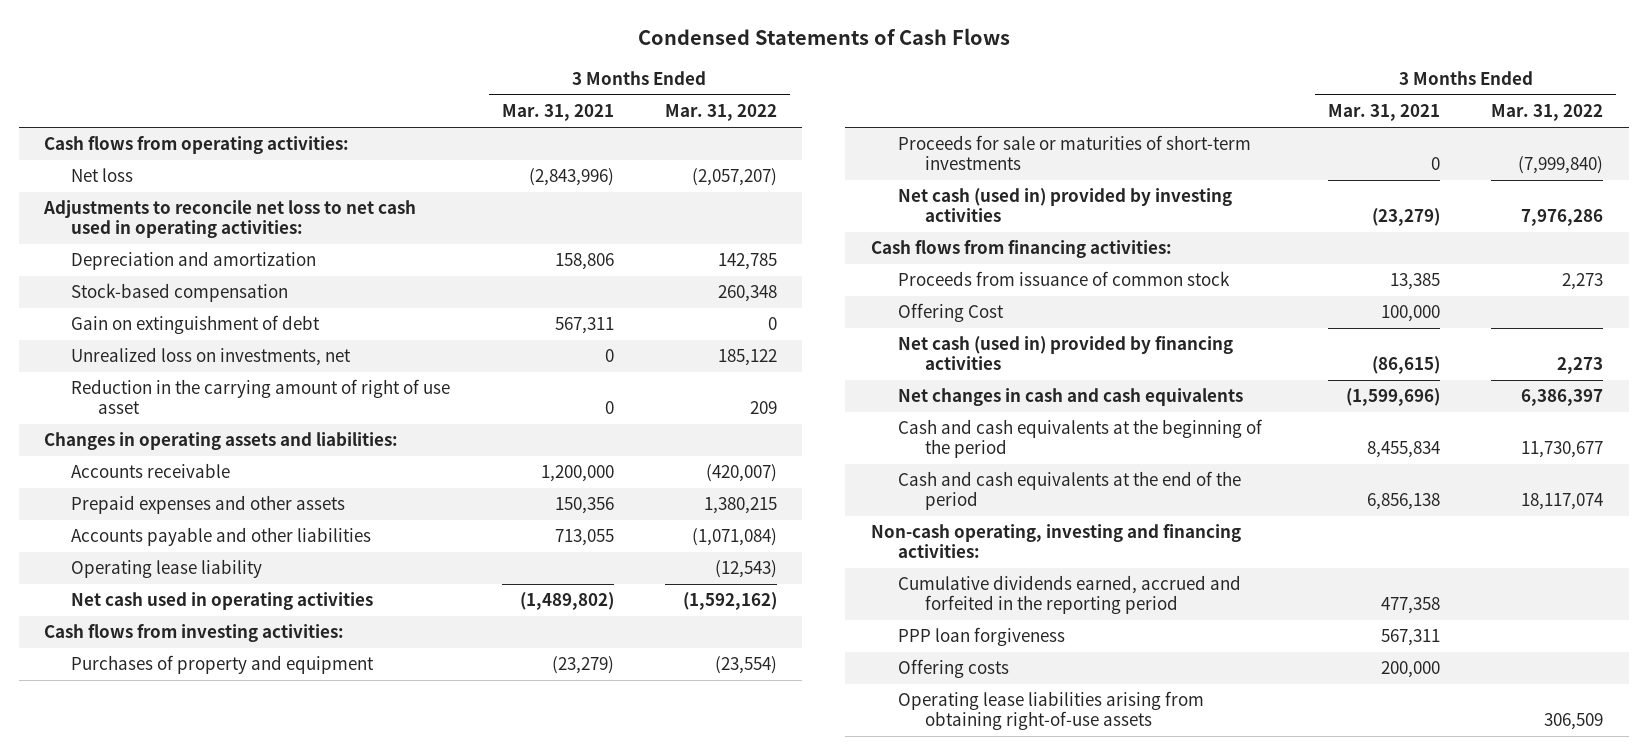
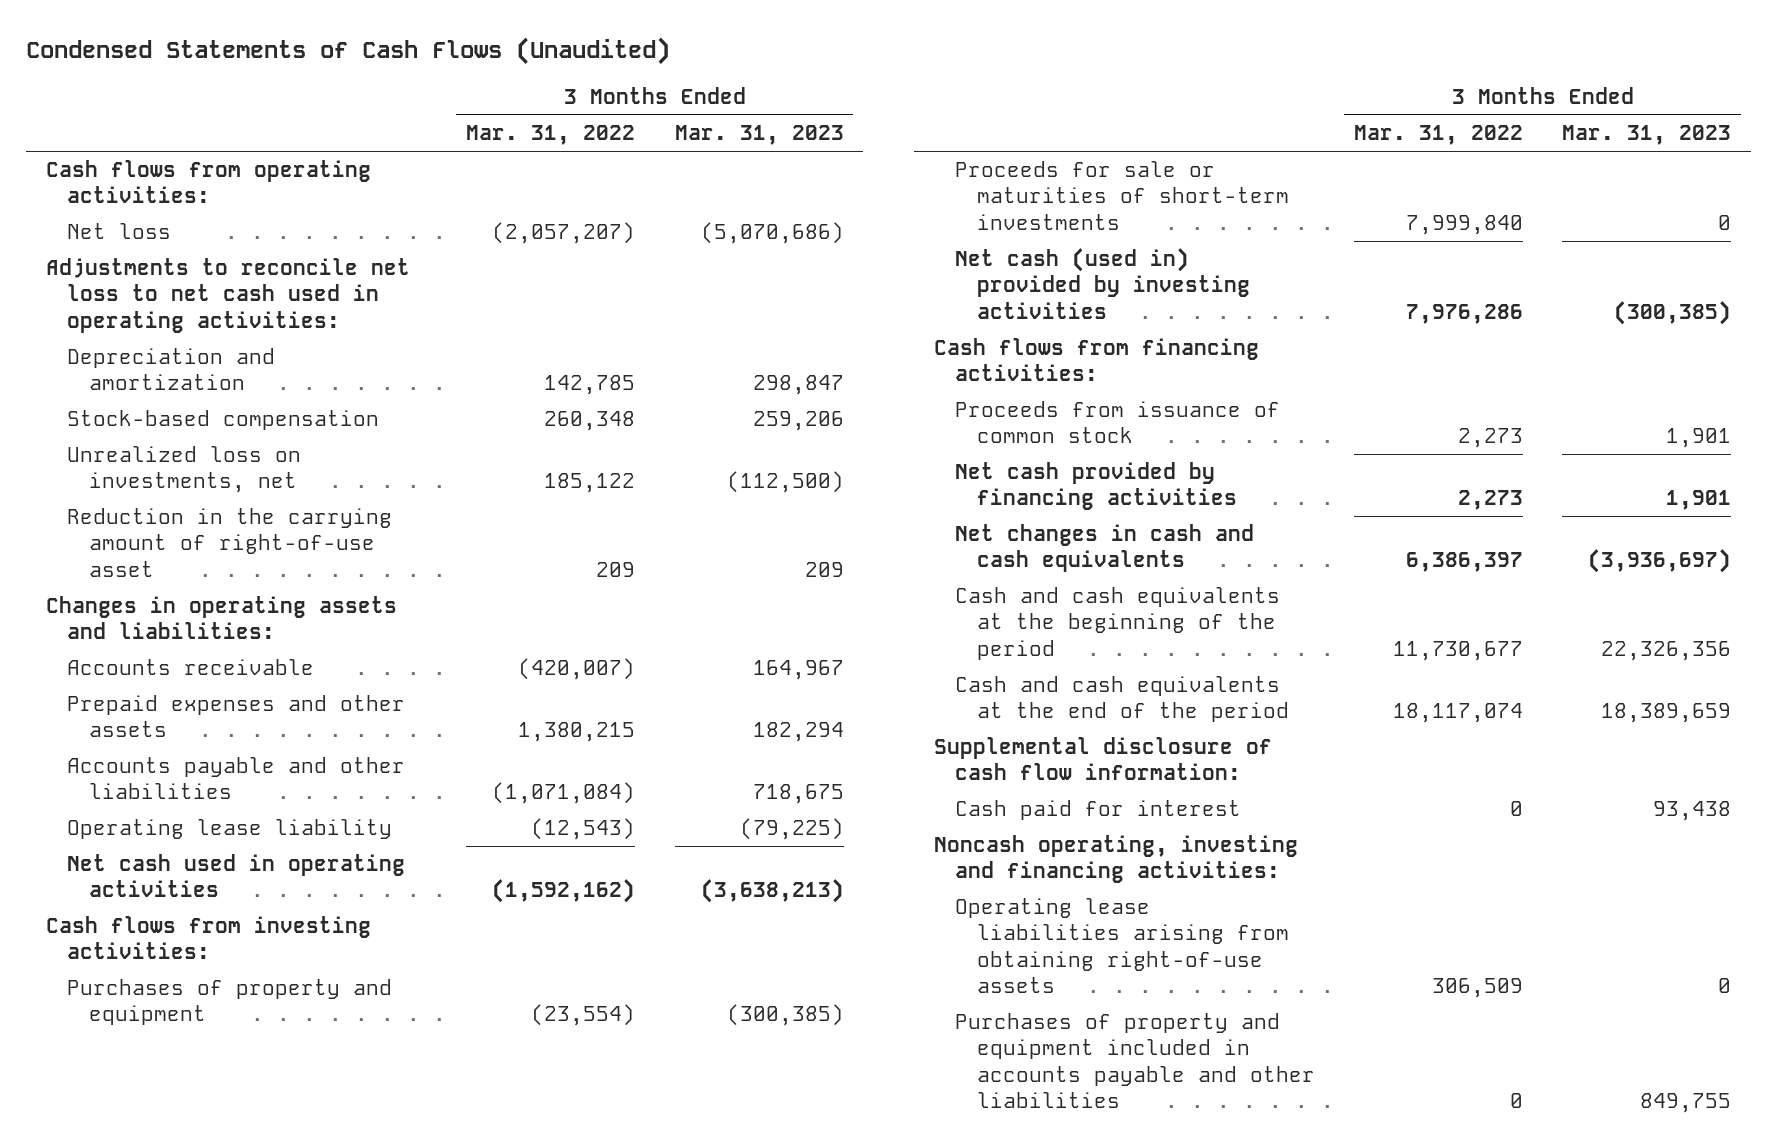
[637,28,1010,46] Condensed Statements of Cash Flows -> [26,37,671,66] Condensed Statements of Cash Flows (Unaudited)
[501,104,614,122] Mar. 31, 2021 -> none
none -> [674,125,844,146] Mar. 31, 2023
[71,315,321,335] Gain on extinguishment of debt -> none
[71,379,451,415] Reduction in the carrying amount of right of use asset -> [67,508,393,577] Reduction in the carrying amount of right-of-use asset
[1518,156,1604,175] (7,999,840) -> [1405,214,1523,235] 7,999,840
[897,303,1004,323] Offering Cost -> none
[897,336,1233,371] Net cash (used in) provided by financing activities -> [955,462,1237,511] Net cash provided by financing activities
[897,575,1241,615] Cumulative dividends earned, accrued and forfeited in the reporting period -> none
[897,627,1065,647] PPP loan forgiveness -> none
[897,659,1009,679] Offering costs -> none
none -> [934,737,1273,781] Supplemental disclosure of cash flow information:
none -> [955,800,1242,821] Cash paid for interest
[870,524,1241,559] Non-cash operating, investing and financing activities: -> [934,835,1299,884] Noncash operating, investing and financing activities:
none -> [955,1013,1315,1108] Purchases of property and equipment included in accounts payable and other liabilities

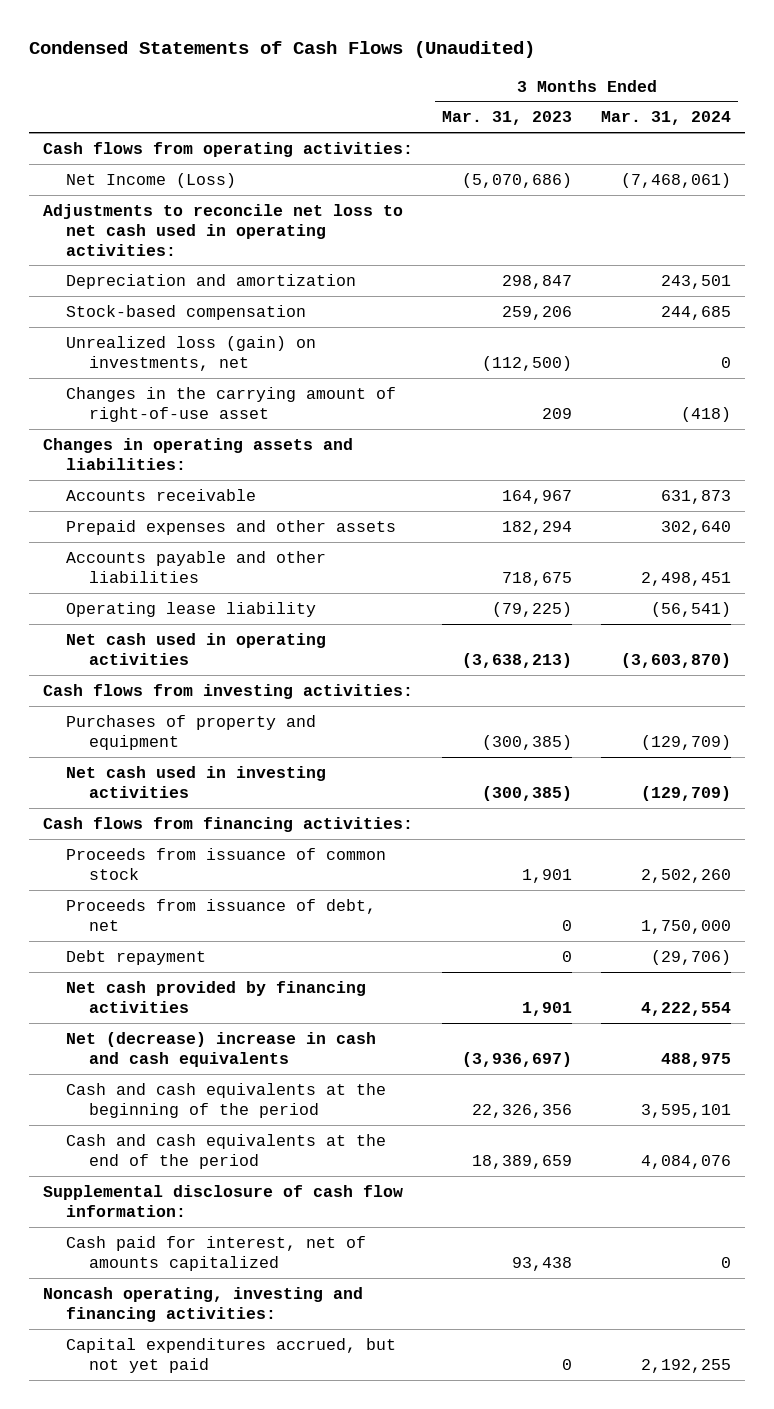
[466,125,636,146] Mar. 31, 2022 -> none
none -> [601,111,732,126] Mar. 31, 2024
[67,223,172,240] Net loss -> [66,172,237,188] Net Income (Loss)
[67,446,302,494] Unrealized loss on investments, net -> [66,335,317,371] Unrealized loss (gain) on investments, net
[67,508,393,577] Reduction in the carrying amount of right-of-use asset -> [66,386,397,422] Changes in the carrying amount of right-of-use asset
[955,161,1289,230] Proceeds for sale or maturities of short-term investments -> none
[955,248,1250,319] Net cash (used in) provided by investing activities -> [66,765,327,798] Net cash used in investing activities
none -> [66,898,377,931] Proceeds from issuance of debt, net
none -> [66,949,207,965] Debt repayment
[955,524,1255,573] Net changes in cash and cash equivalents -> [66,1031,377,1067] Net (decrease) increase in cash and cash equivalents
[955,800,1242,821] Cash paid for interest -> [66,1235,367,1271] Cash paid for interest, net of amounts capitalized
[955,898,1289,993] Operating lease liabilities arising from obtaining right-of-use assets -> none
[955,1013,1315,1108] Purchases of property and equipment included in accounts payable and other liabilities -> none
none -> [66,1337,397,1373] Capital expenditures accrued, but not yet paid

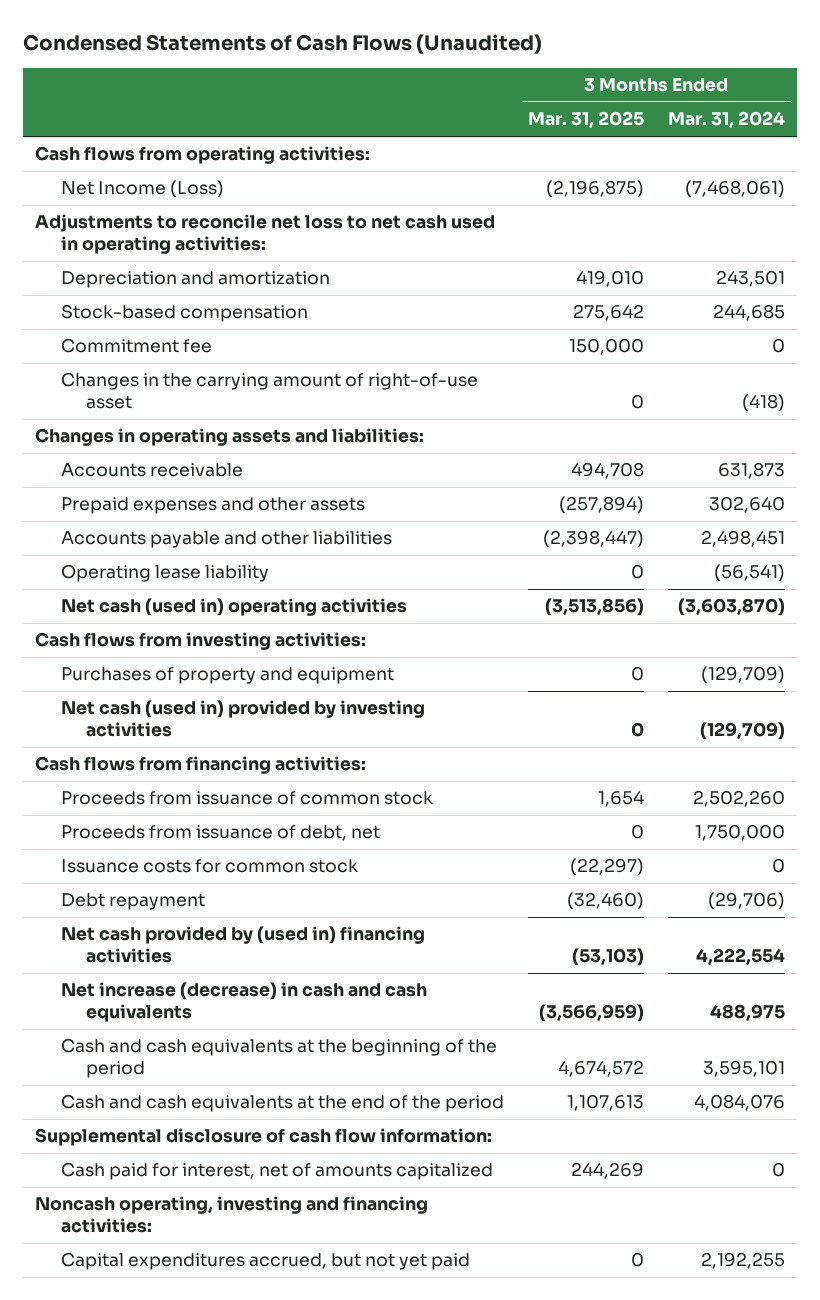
[442,111,573,126] Mar. 31, 2023 -> none
none -> [527,111,644,129] Mar. 31, 2025
[66,335,317,371] Unrealized loss (gain) on investments, net -> none
none -> [60,338,212,354] Commitment fee
[66,632,327,665] Net cash used in operating activities -> [60,598,407,617] Net cash (used in) operating activities
[66,765,327,798] Net cash used in investing activities -> [60,700,425,738] Net cash (used in) provided by investing activities
none -> [60,859,358,874] Issuance costs for common stock
[66,980,367,1013] Net cash provided by financing activities -> [60,926,425,964] Net cash provided by (used in) financing activities
[66,1031,377,1067] Net (decrease) increase in cash and cash equivalents -> [60,982,427,1023] Net increase (decrease) in cash and cash equivalents

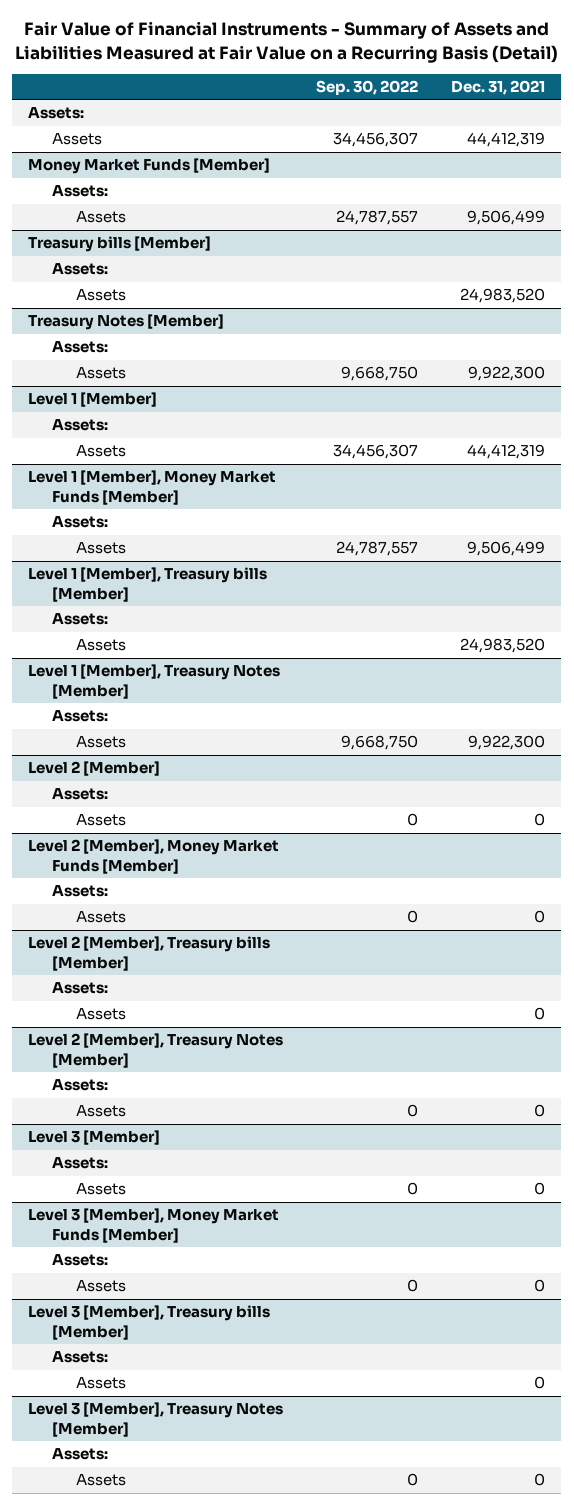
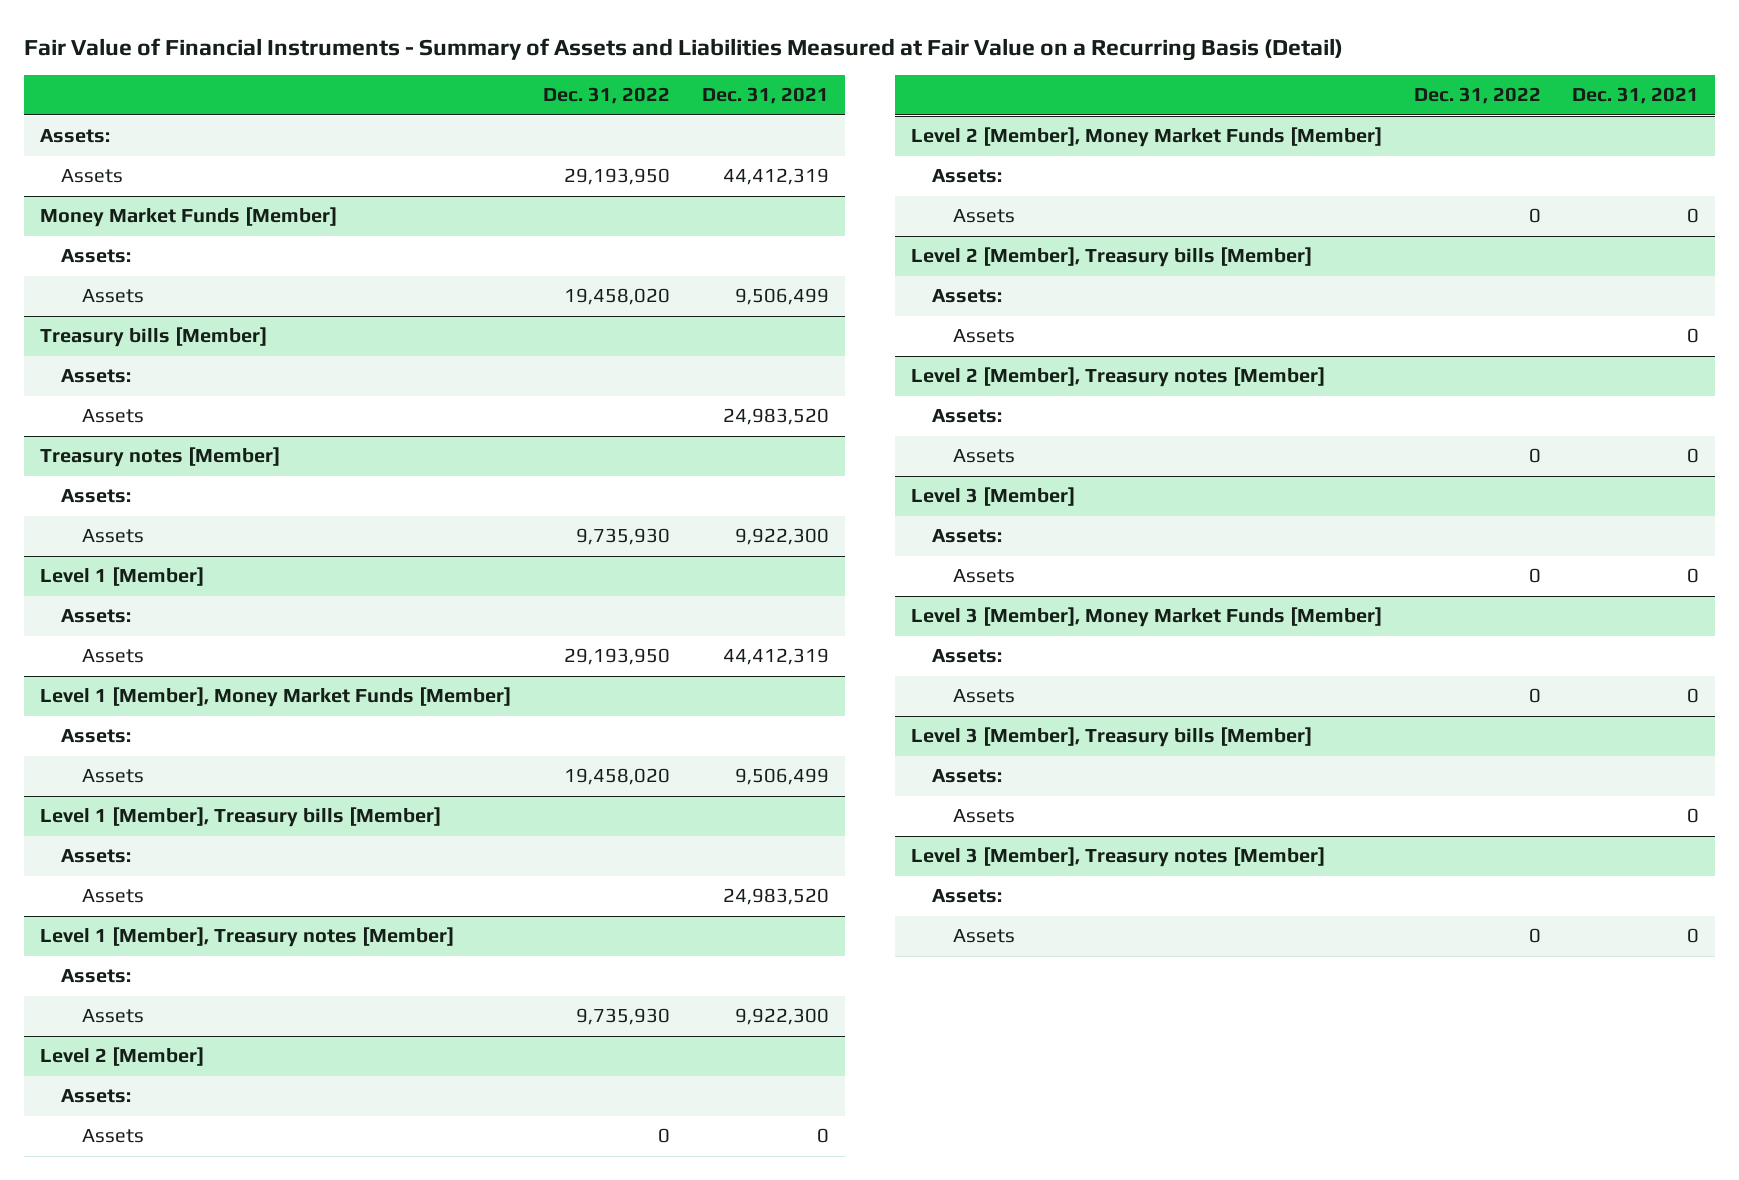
[316,79,419,95] Sep. 30, 2022 -> none
none -> [542,87,670,105] Dec. 31, 2022
[28,314,225,331] Treasury Notes [Member] -> [39,447,280,468] Treasury notes [Member]
[28,664,281,699] Level 1 [Member], Treasury Notes [Member] -> [39,927,454,948] Level 1 [Member], Treasury notes [Member]
[28,1033,284,1068] Level 2 [Member], Treasury Notes [Member] -> [910,367,1325,388] Level 2 [Member], Treasury notes [Member]
[28,1402,284,1437] Level 3 [Member], Treasury Notes [Member] -> [910,847,1325,868] Level 3 [Member], Treasury notes [Member]

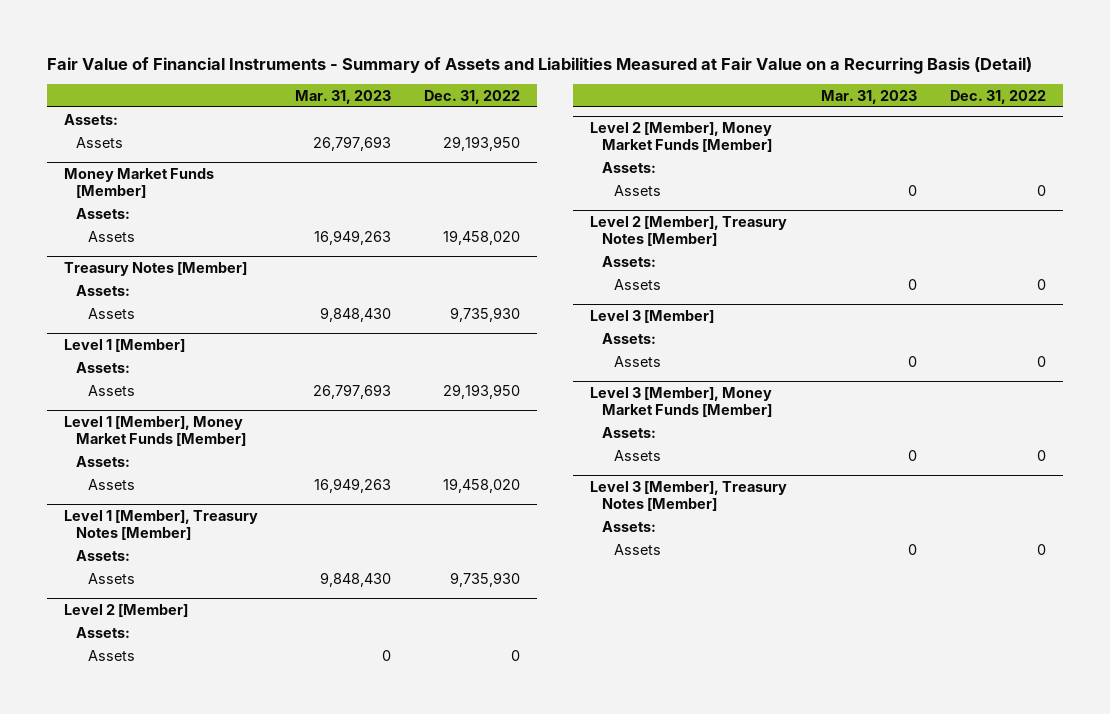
[701,87,829,105] Dec. 31, 2021 -> none
none -> [294,89,391,104] Mar. 31, 2023
[39,327,267,348] Treasury bills [Member] -> none
[60,369,131,384] Assets: -> none
[82,409,145,424] Assets -> none
[39,447,280,468] Treasury notes [Member] -> [64,262,248,277] Treasury Notes [Member]
[39,807,441,828] Level 1 [Member], Treasury bills [Member] -> none
[60,849,131,864] Assets: -> none
[82,889,145,904] Assets -> none
[39,927,454,948] Level 1 [Member], Treasury notes [Member] -> [64,510,259,541] Level 1 [Member], Treasury Notes [Member]
[910,247,1312,268] Level 2 [Member], Treasury bills [Member] -> none
[931,289,1002,304] Assets: -> none
[952,329,1015,344] Assets -> none
[910,367,1325,388] Level 2 [Member], Treasury notes [Member] -> [589,216,787,247] Level 2 [Member], Treasury Notes [Member]
[910,727,1312,748] Level 3 [Member], Treasury bills [Member] -> none
[931,769,1002,784] Assets: -> none
[952,809,1015,824] Assets -> none
[910,847,1325,868] Level 3 [Member], Treasury notes [Member] -> [589,481,787,512] Level 3 [Member], Treasury Notes [Member]

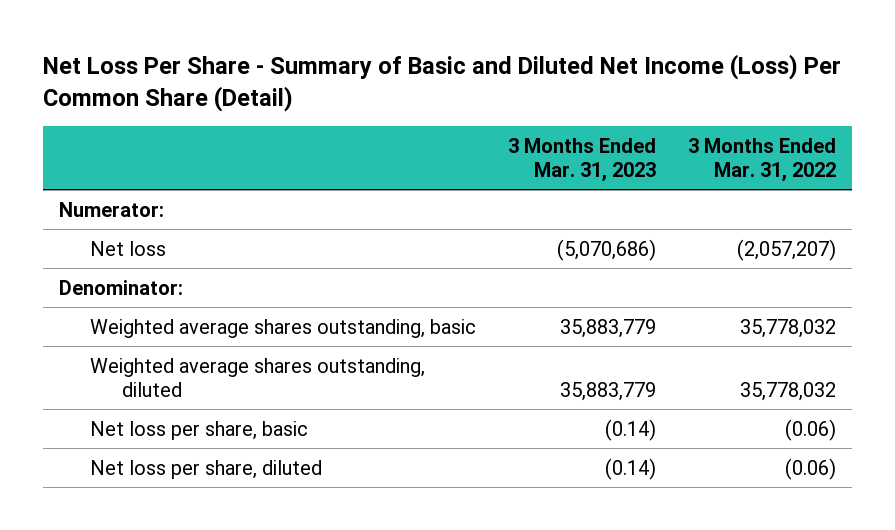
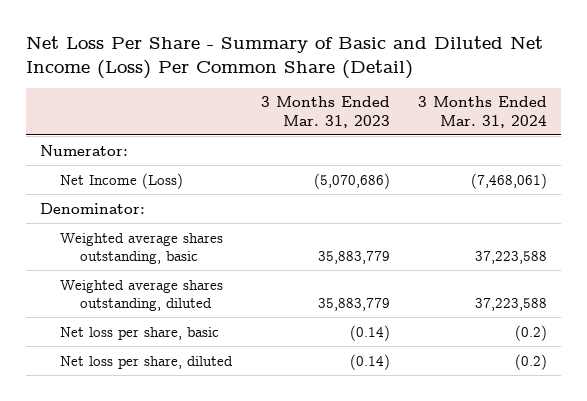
[687,137,836,183] 3 Months Ended Mar. 31, 2022 -> none
none -> [418,96,548,128] 3 Months Ended Mar. 31, 2024
[90,240,167,256] Net loss -> [60,172,184,189] Net Income (Loss)

